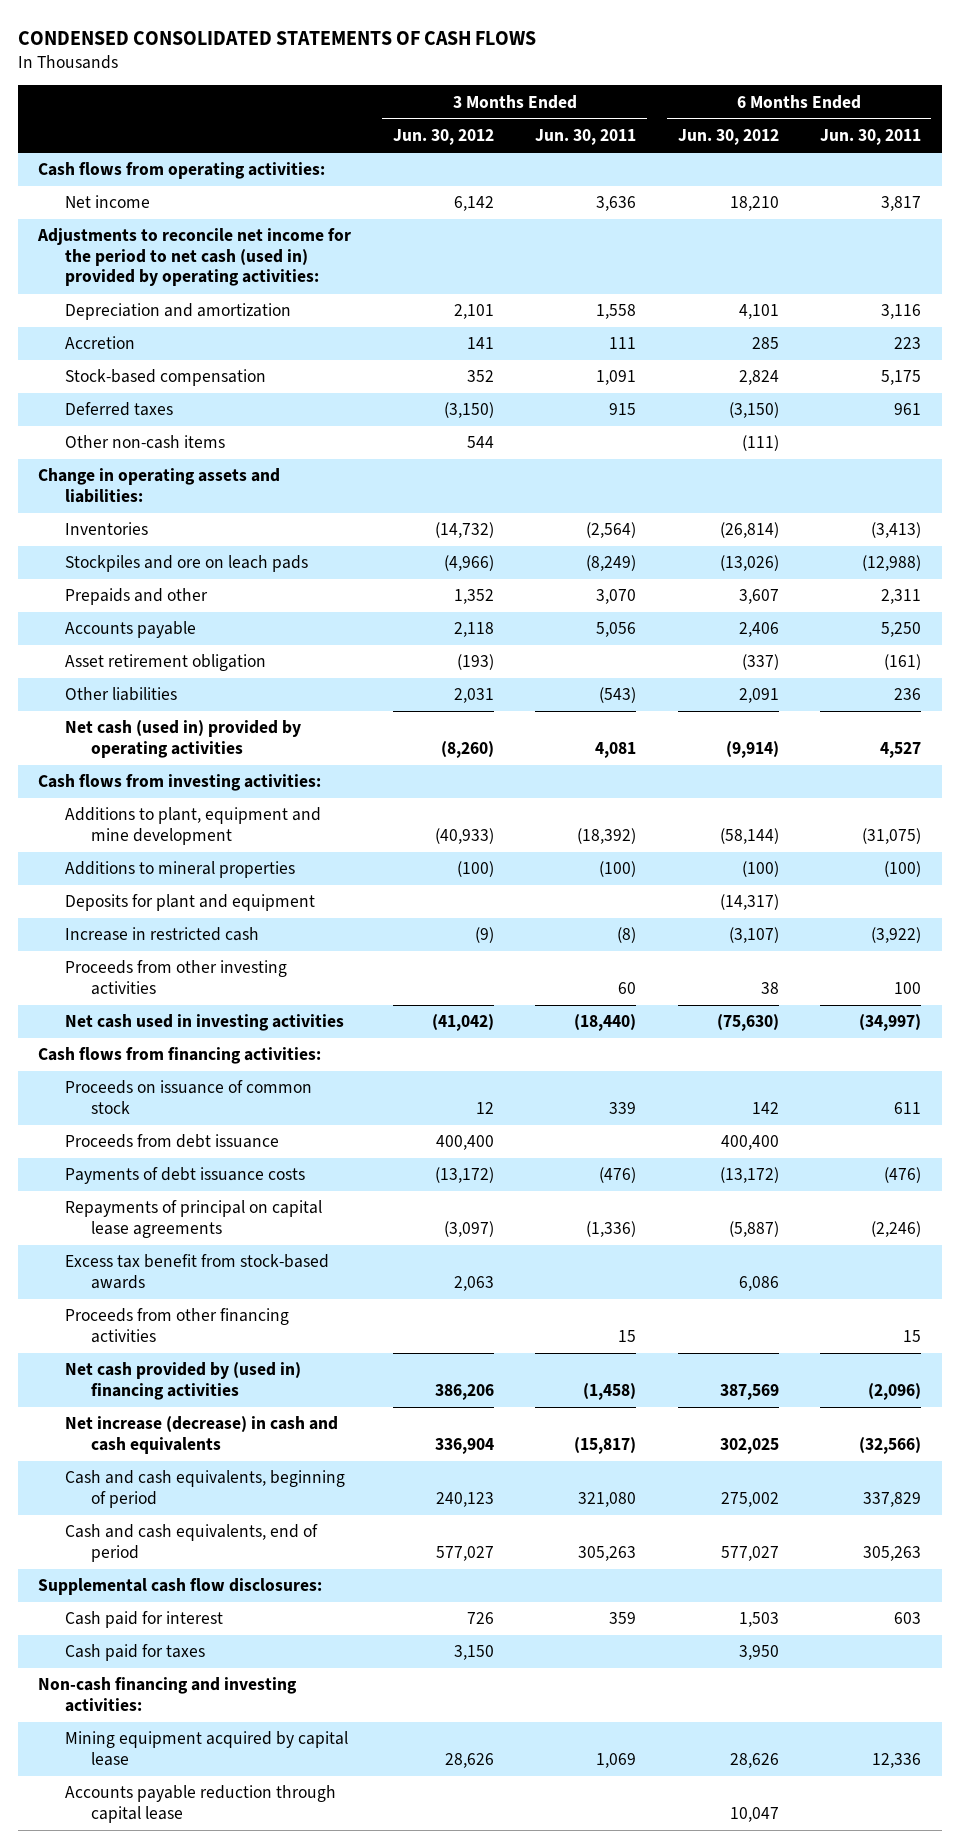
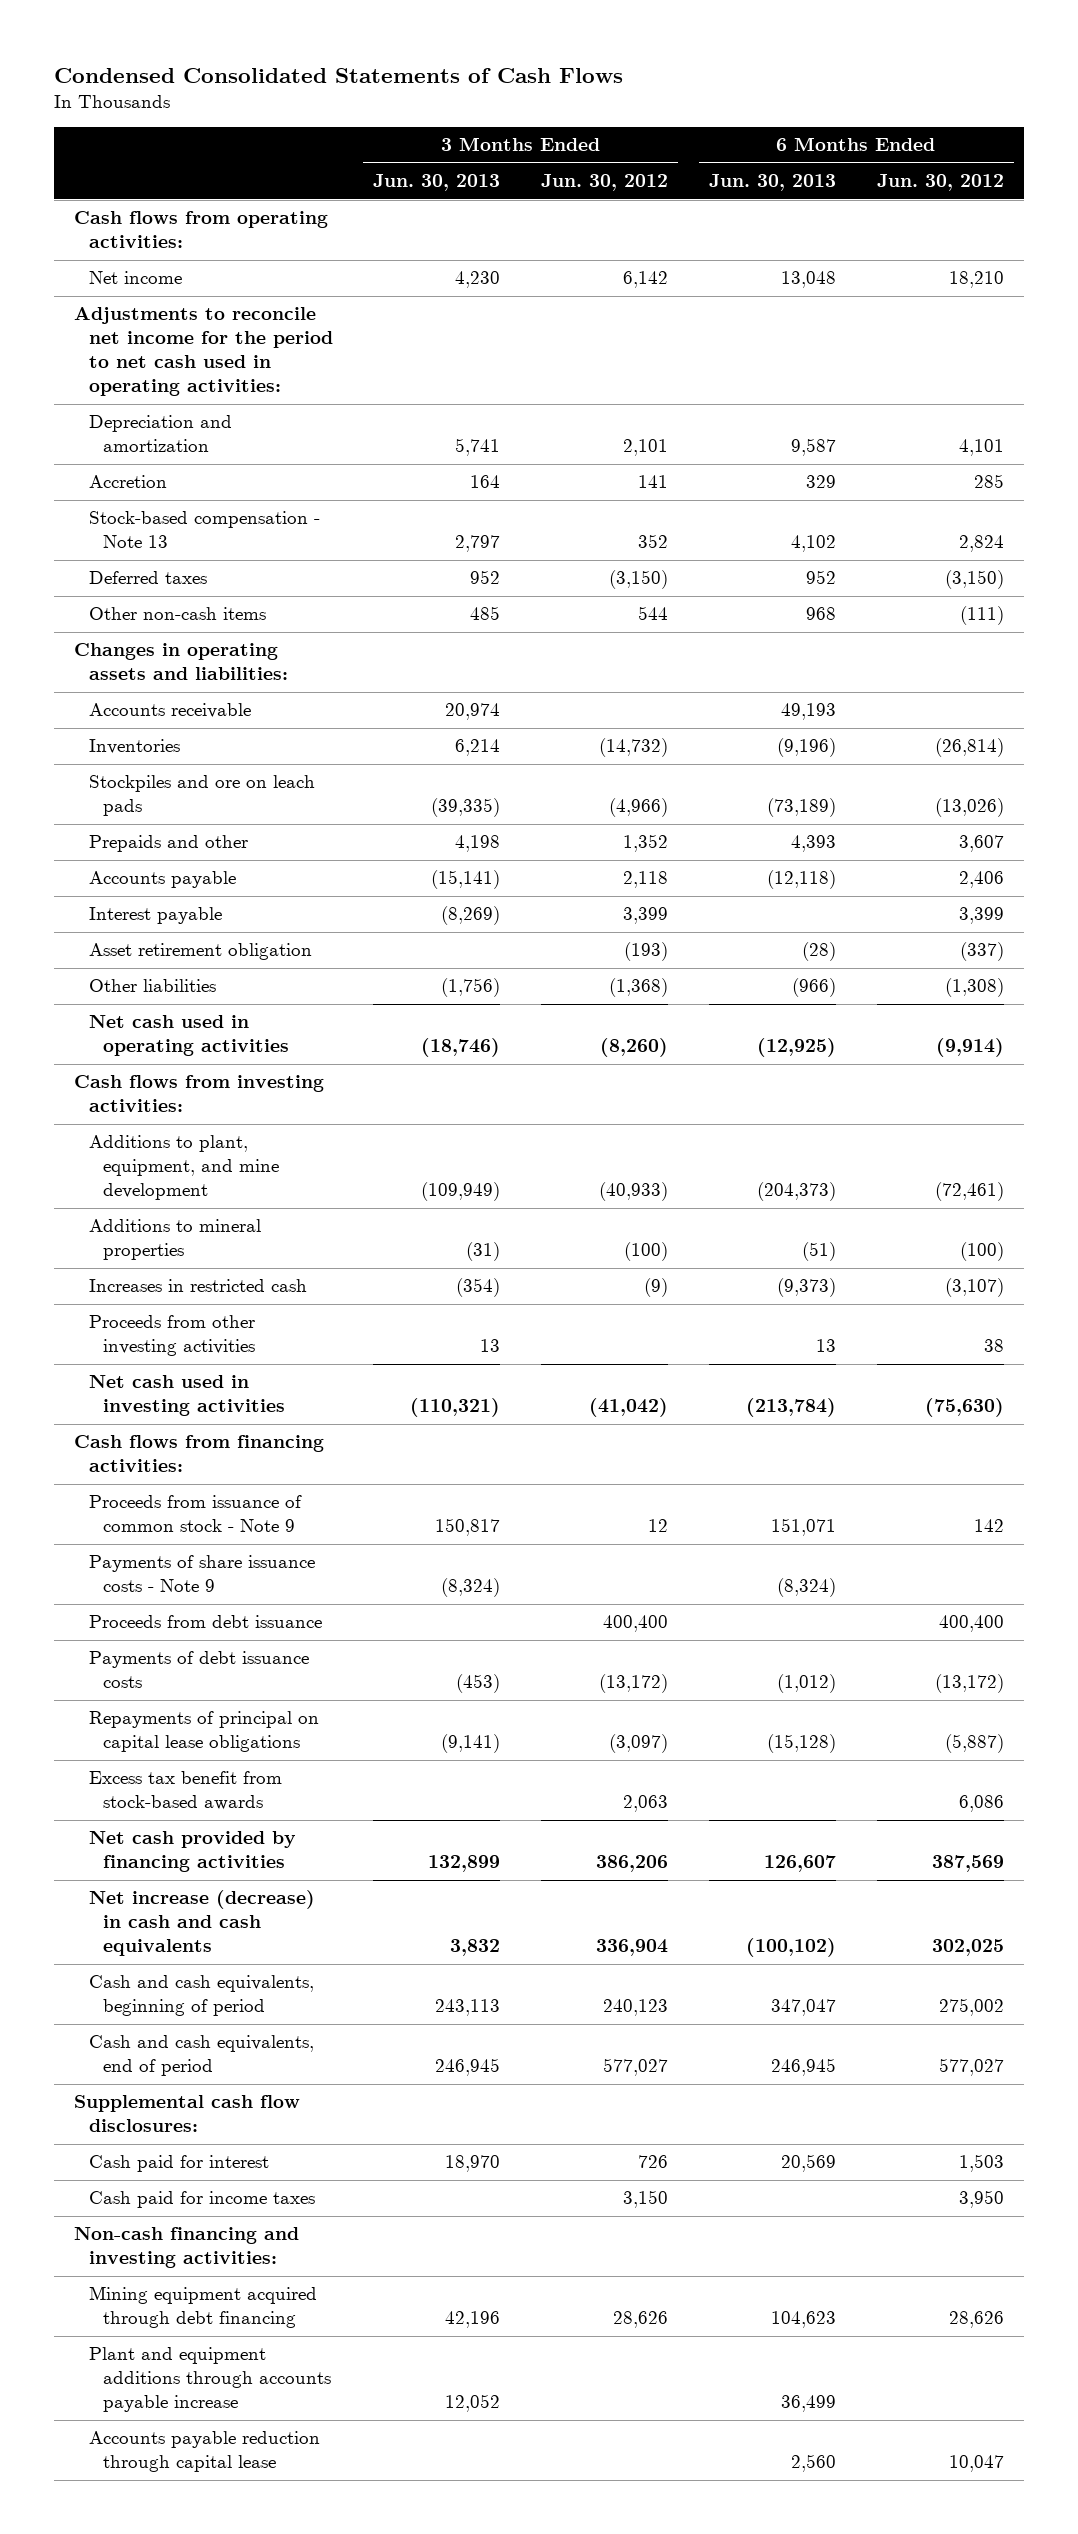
[17,30,536,45] CONDENSED CONSOLIDATED STATEMENTS OF CASH FLOWS -> [54,67,624,83] Condensed Consolidated Statements of Cash Flows
[535,129,637,146] Jun. 30, 2011 -> none
[820,129,922,146] Jun. 30, 2011 -> none
none -> [373,174,501,192] Jun. 30, 2013
none -> [709,174,837,192] Jun. 30, 2013
[37,228,352,287] Adjustments to reconcile net income for the period to net cash (used in) provided by operating activities: -> [74,307,333,397] Adjustments to reconcile net income for the period to net cash used in operating activities:
[64,369,266,387] Stock-based compensation -> [88,511,320,549] Stock-based compensation - Note 13
[38,468,281,503] Change in operating assets and liabilities: -> [74,643,288,681] Changes in operating assets and liabilities:
none -> [88,703,251,719] Accounts receivable
none -> [88,907,222,925] Interest payable
[453,688,494,704] 2,031 -> [609,978,669,998] (1,368)
[738,688,779,704] 2,091 -> [944,978,1004,998] (1,308)
[64,720,301,758] Net cash (used in) provided by operating activities -> [88,1015,289,1057] Net cash used in operating activities
[64,807,321,845] Additions to plant, equipment and mine development -> [88,1135,279,1201] Additions to plant, equipment, and mine development
[719,827,779,844] (58,144) -> [934,1182,1004,1202] (72,461)
[64,894,315,912] Deposits for plant and equipment -> none
[64,927,259,942] Increase in restricted cash -> [88,1279,307,1293] Increases in restricted cash
[64,1080,312,1114] Proceeds on issuance of common stock -> [88,1495,302,1533] Proceeds from issuance of common stock - Note 9
none -> [88,1555,315,1593] Payments of share issuance costs - Note 9
[64,1200,322,1238] Repayments of principal on capital lease agreements -> [88,1711,319,1753] Repayments of principal on capital lease obligations
[64,1308,289,1343] Proceeds from other financing activities -> none
[64,1362,301,1400] Net cash provided by (used in) financing activities -> [88,1831,296,1873] Net cash provided by financing activities
[64,1644,205,1662] Cash paid for taxes -> [88,2191,315,2209] Cash paid for income taxes
[64,1731,348,1766] Mining equipment acquired by capital lease -> [88,2286,317,2329] Mining equipment acquired through debt financing
none -> [88,2347,331,2413] Plant and equipment additions through accounts payable increase

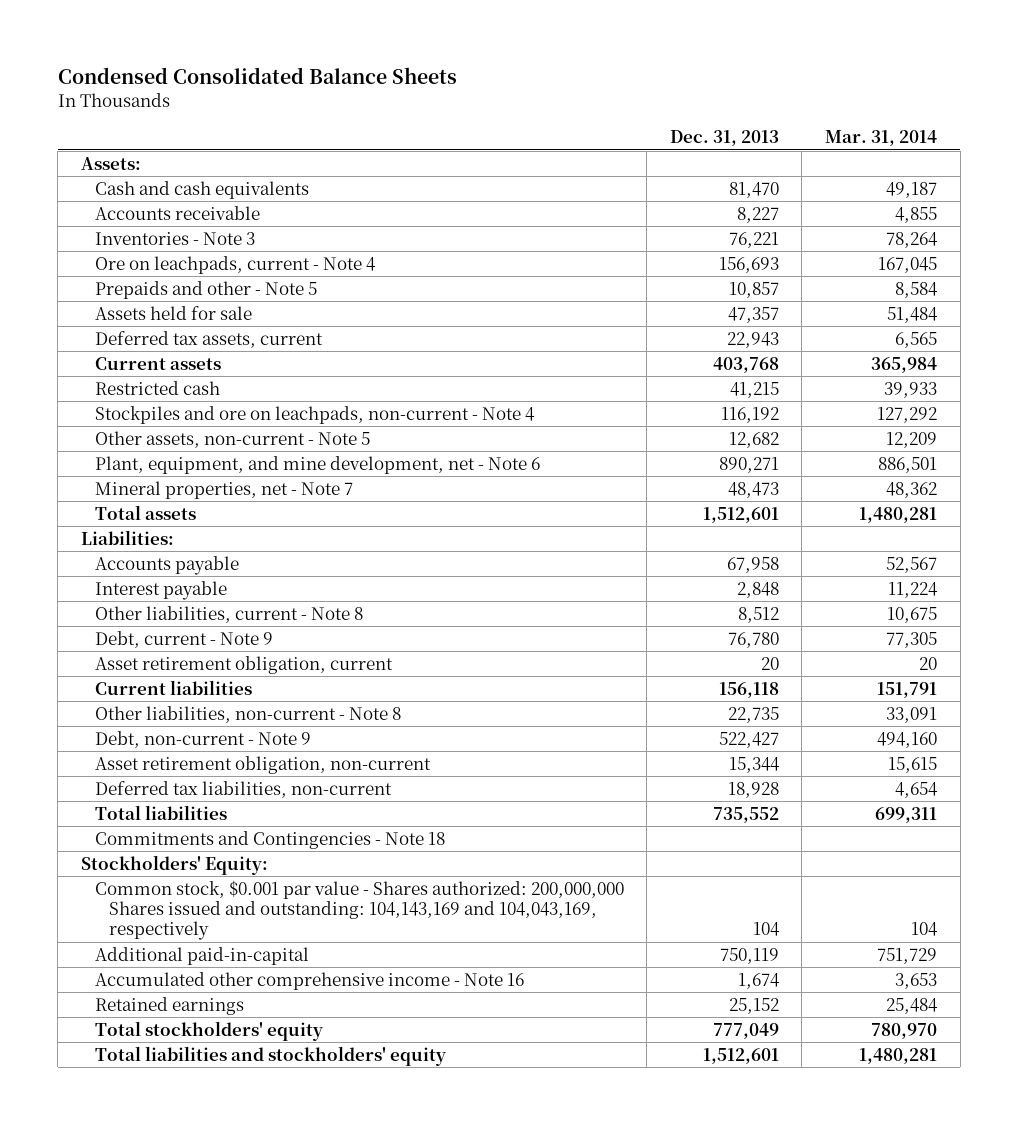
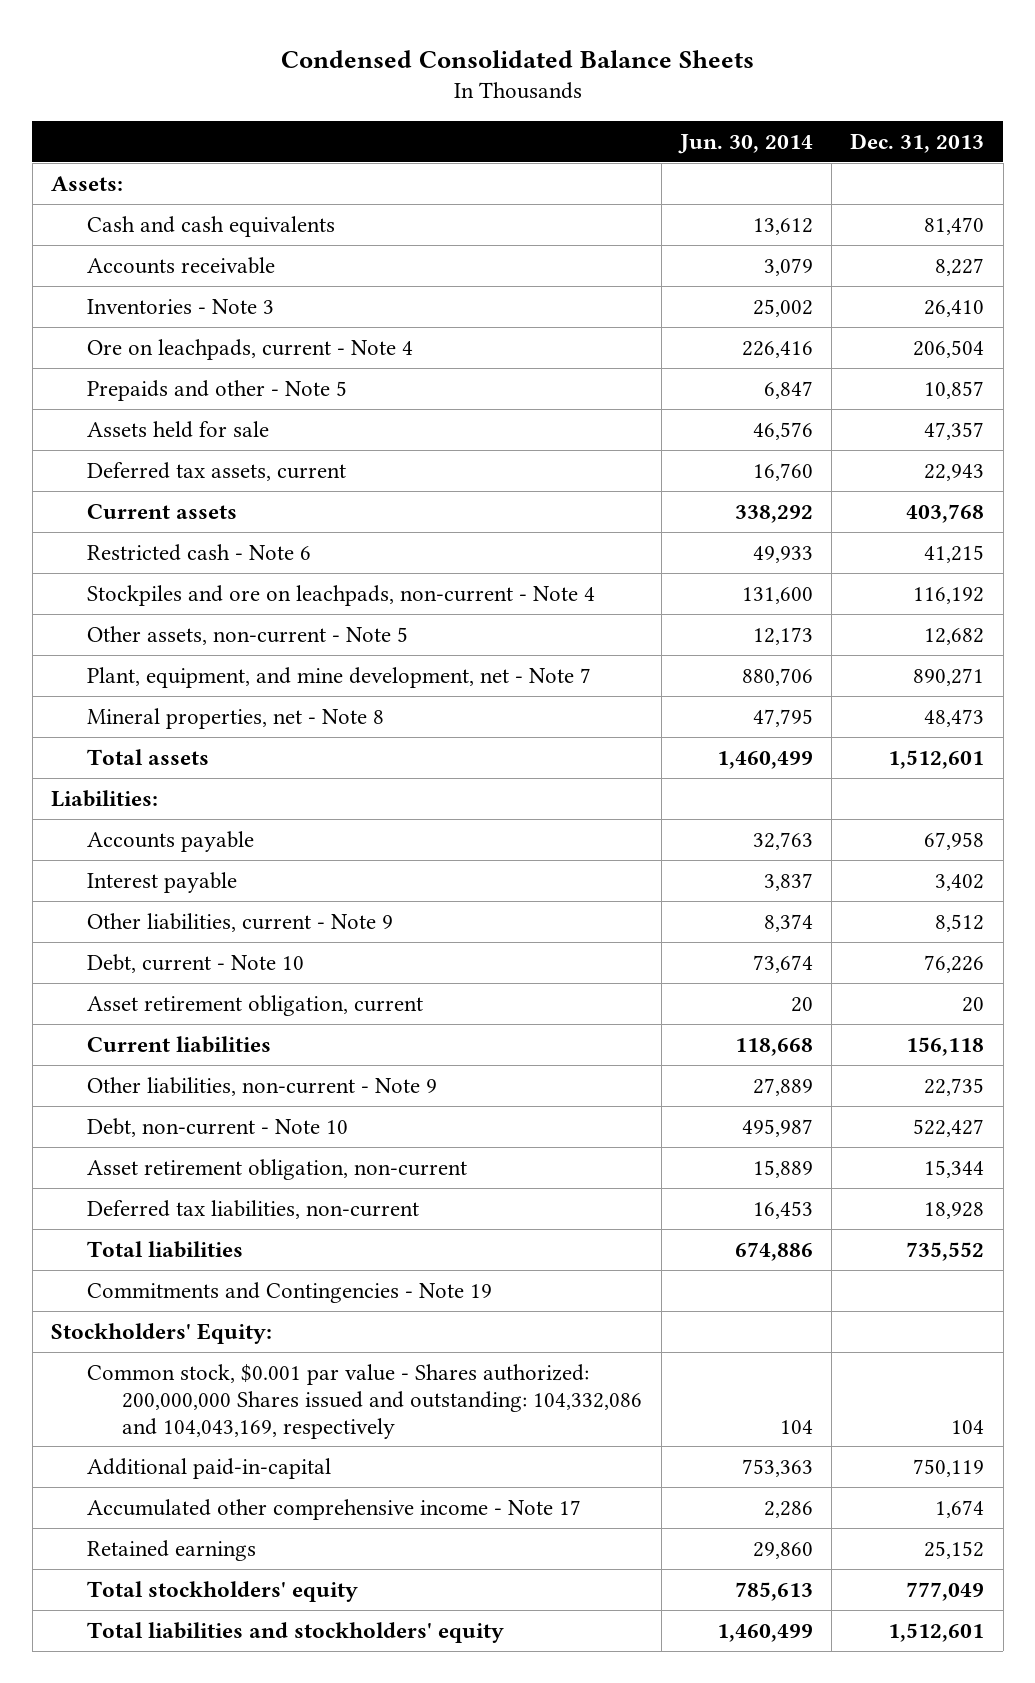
[824,130,937,147] Mar. 31, 2014 -> none
none -> [677,133,813,154] Jun. 30, 2014
[728,231,779,248] 76,221 -> [924,299,985,317] 26,410
[718,256,779,273] 156,693 -> [913,339,985,358] 206,504
[94,380,220,395] Restricted cash -> [86,543,311,561] Restricted cash - Note 6
[94,455,540,474] Plant, equipment, and mine development, net - Note 6 -> [86,666,591,688] Plant, equipment, and mine development, net - Note 7
[94,480,353,499] Mineral properties, net - Note 7 -> [86,707,384,729] Mineral properties, net - Note 8
[736,581,779,598] 2,848 -> [935,873,985,891] 3,402
[94,605,363,623] Other liabilities, current - Note 8 -> [86,912,393,932] Other liabilities, current - Note 9
[94,630,273,648] Debt, current - Note 9 -> [86,953,304,973] Debt, current - Note 10
[727,631,779,648] 76,780 -> [924,954,985,973] 76,226
[94,705,401,723] Other liabilities, non-current - Note 8 -> [86,1076,437,1096] Other liabilities, non-current - Note 9
[94,730,311,748] Debt, non-current - Note 9 -> [86,1117,348,1137] Debt, non-current - Note 10
[94,830,445,849] Commitments and Contingencies - Note 18 -> [86,1281,492,1303] Commitments and Contingencies - Note 19
[94,879,624,941] Common stock, $0.001 par value - Shares authorized: 200,000,000 Shares issued and outstanding: 104,143,169 and 104,043,169, respectively -> [86,1363,643,1439] Common stock, $0.001 par value - Shares authorized: 200,000,000 Shares issued and outstanding: 104,332,086 and 104,043,169, respectively
[94,971,524,990] Accumulated other comprehensive income - Note 16 -> [86,1498,581,1520] Accumulated other comprehensive income - Note 17

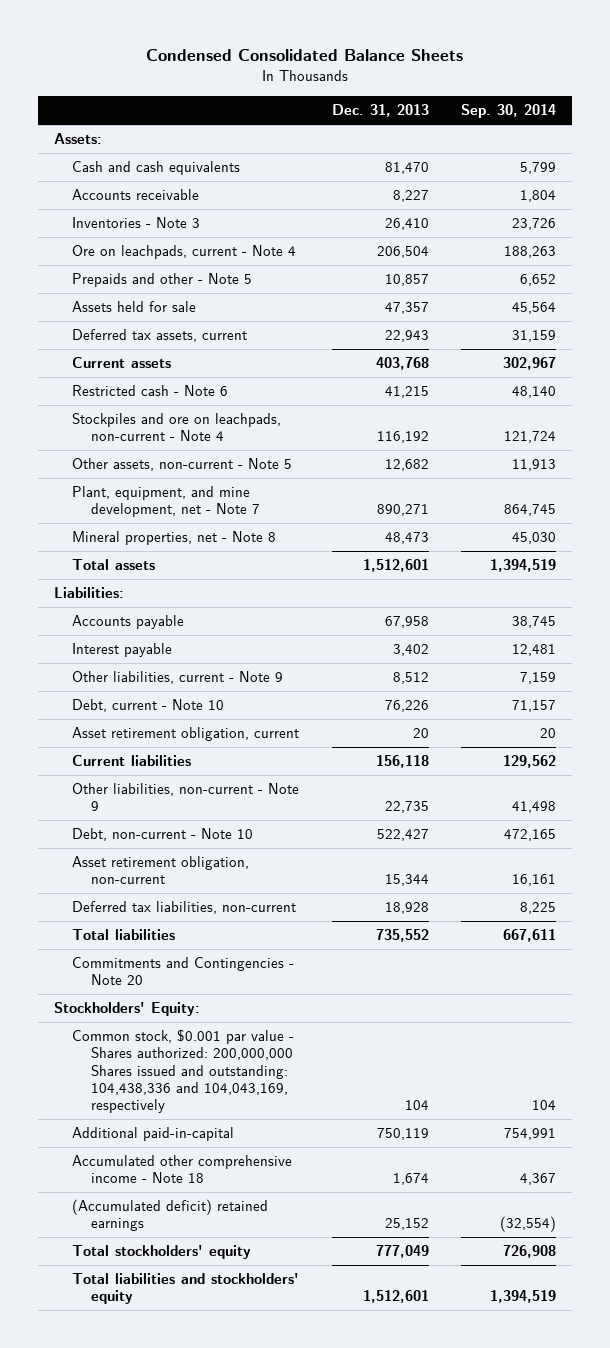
[677,133,813,154] Jun. 30, 2014 -> none
none -> [460,104,556,119] Sep. 30, 2014
[86,1281,492,1303] Commitments and Contingencies - Note 19 -> [72,957,295,986] Commitments and Contingencies - Note 20
[86,1363,643,1439] Common stock, $0.001 par value - Shares authorized: 200,000,000 Shares issued and outstanding: 104,332,086 and 104,043,169, respectively -> [72,1029,295,1113] Common stock, $0.001 par value - Shares authorized: 200,000,000 Shares issued and outstanding: 104,438,336 and 104,043,169, respectively
[86,1498,581,1520] Accumulated other comprehensive income - Note 17 -> [72,1155,293,1184] Accumulated other comprehensive income - Note 18
[86,1539,256,1561] Retained earnings -> [72,1199,269,1232] (Accumulated deficit) retained earnings

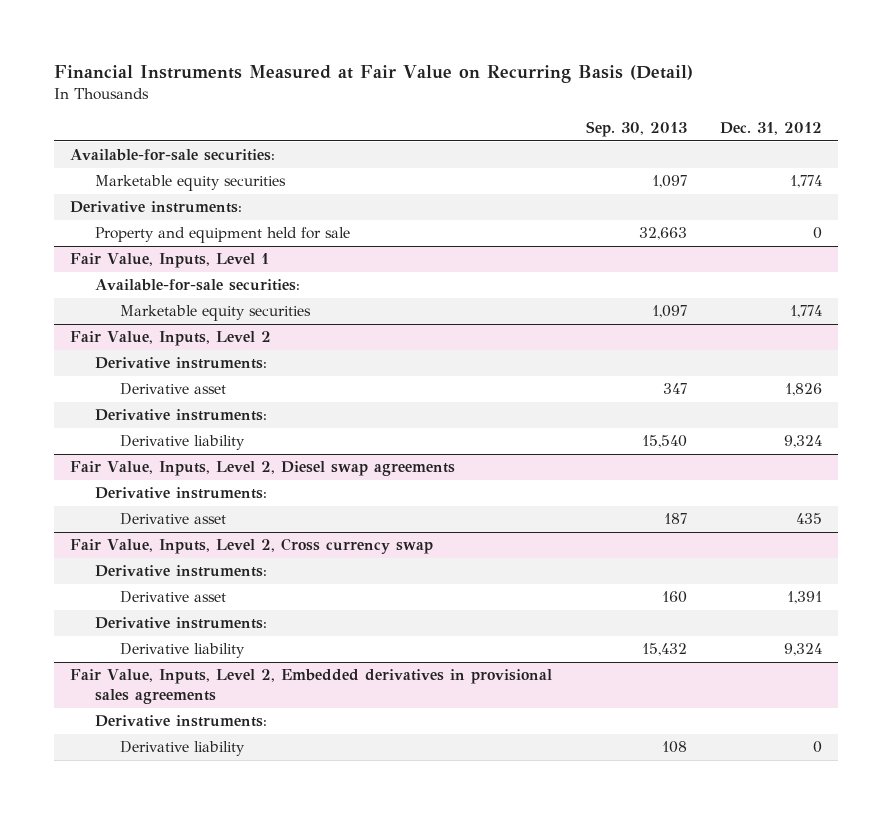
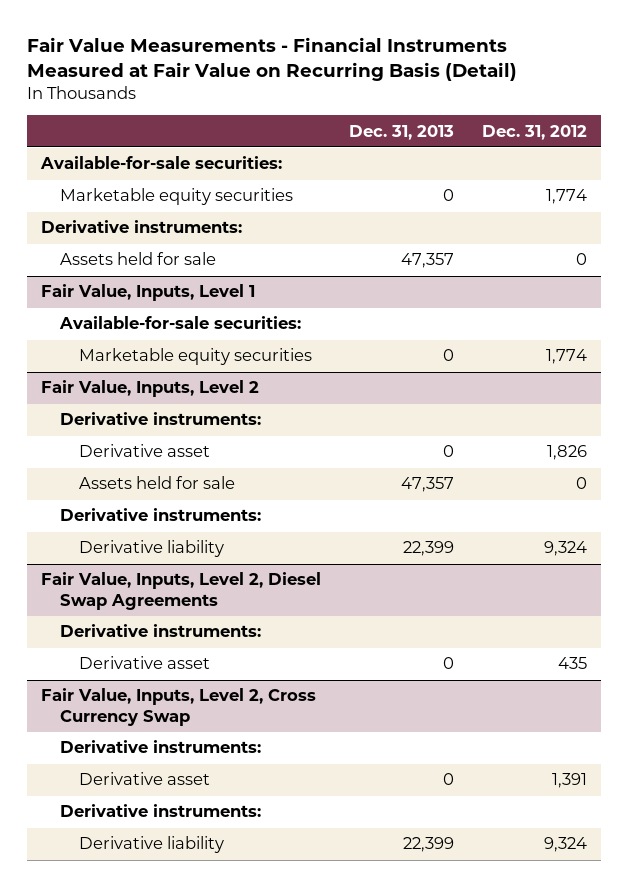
[53,64,693,83] Financial Instruments Measured at Fair Value on Recurring Basis (Detail) -> [26,36,517,82] Fair Value Measurements - Financial Instruments Measured at Fair Value on Recurring Basis (Detail)
[585,120,687,137] Sep. 30, 2013 -> none
none -> [348,124,454,140] Dec. 31, 2013
[95,227,351,244] Property and equipment held for sale -> none
none -> [60,252,217,266] Assets held for sale
none -> [79,476,236,490] Assets held for sale
[70,461,456,477] Fair Value, Inputs, Level 2, Diesel swap agreements -> [40,572,321,610] Fair Value, Inputs, Level 2, Diesel Swap Agreements
[70,538,434,555] Fair Value, Inputs, Level 2, Cross currency swap -> [40,688,316,726] Fair Value, Inputs, Level 2, Cross Currency Swap
[70,669,553,705] Fair Value, Inputs, Level 2, Embedded derivatives in provisional sales agreements -> none
[95,715,268,728] Derivative instruments: -> none
[119,741,245,757] Derivative liability -> none

